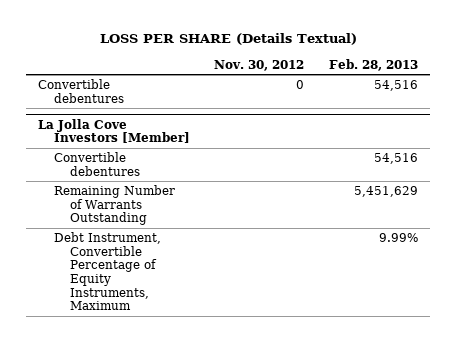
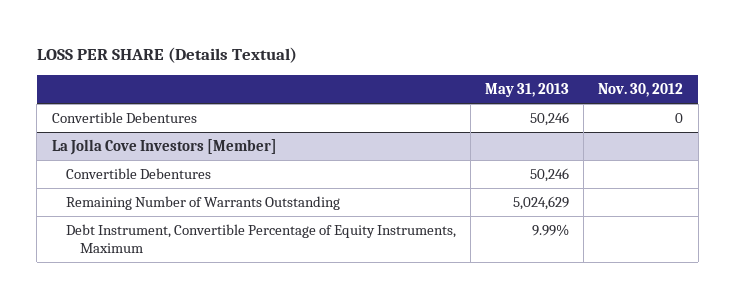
[328,58,418,71] Feb. 28, 2013 -> none
none -> [485,83,570,98] May 31, 2013
[37,78,124,103] Convertible debentures -> [51,112,197,124] Convertible Debentures
[53,151,141,176] Convertible debentures -> [65,168,211,180] Convertible Debentures

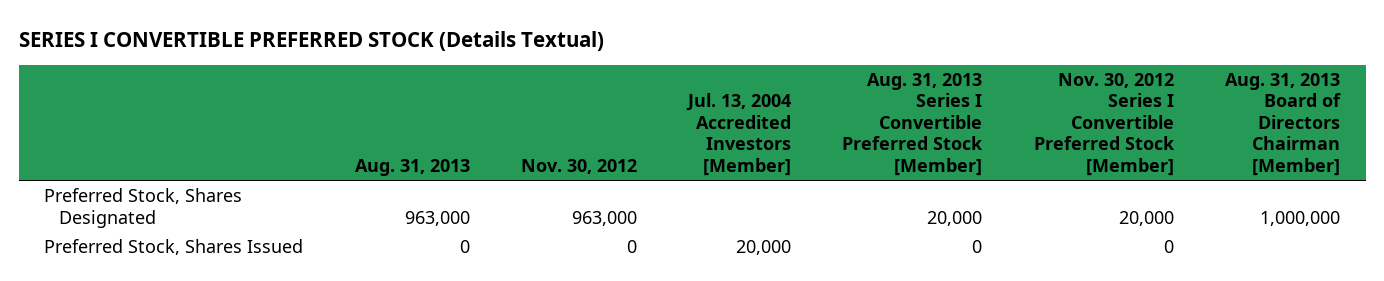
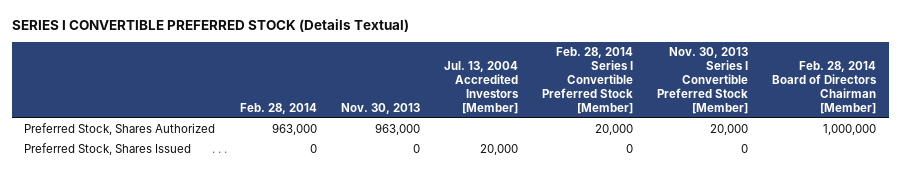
[354,158,470,176] Aug. 31, 2013 -> none
[520,158,637,174] Nov. 30, 2012 -> none
[842,73,984,176] Aug. 31, 2013 Series I Convertible Preferred Stock [Member] -> none
[1033,73,1175,176] Nov. 30, 2012 Series I Convertible Preferred Stock [Member] -> none
[1224,73,1341,176] Aug. 31, 2013 Board of Directors Chairman [Member] -> none
none -> [239,102,317,114] Feb. 28, 2014
none -> [340,102,420,114] Nov. 30, 2013
none -> [542,47,634,114] Feb. 28, 2014 Series I Convertible Preferred Stock [Member]
none -> [657,47,749,114] Nov. 30, 2013 Series I Convertible Preferred Stock [Member]
none -> [772,61,878,114] Feb. 28, 2014 Board of Directors Chairman [Member]
[44,188,243,228] Preferred Stock, Shares Designated -> [24,123,216,136] Preferred Stock, Shares Authorized

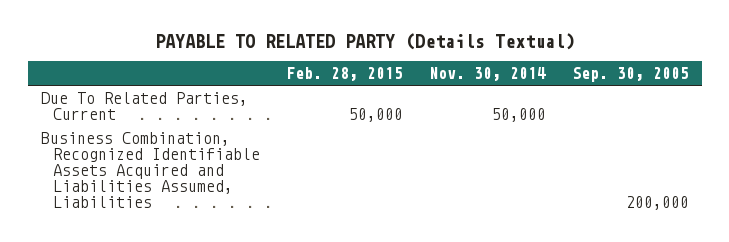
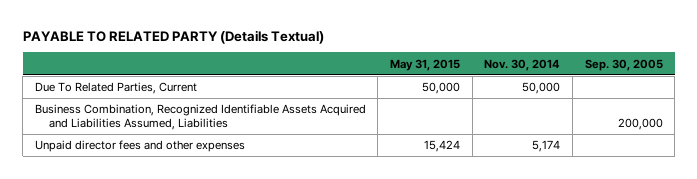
[285,67,403,82] Feb. 28, 2015 -> none
none -> [390,58,461,71] May 31, 2015
none -> [34,140,245,153] Unpaid director fees and other expenses

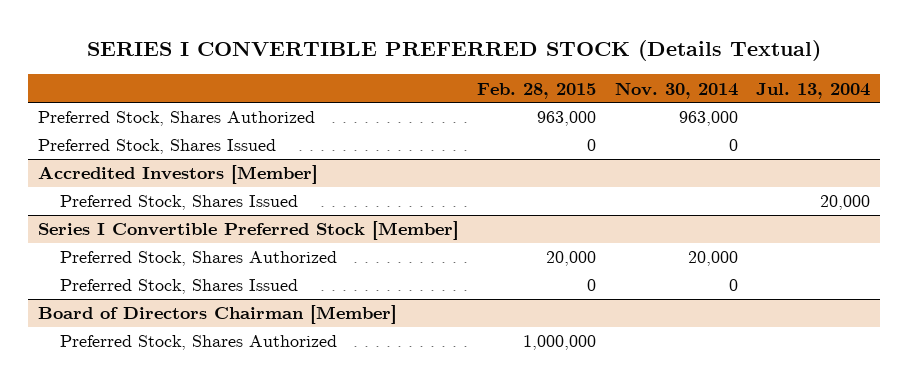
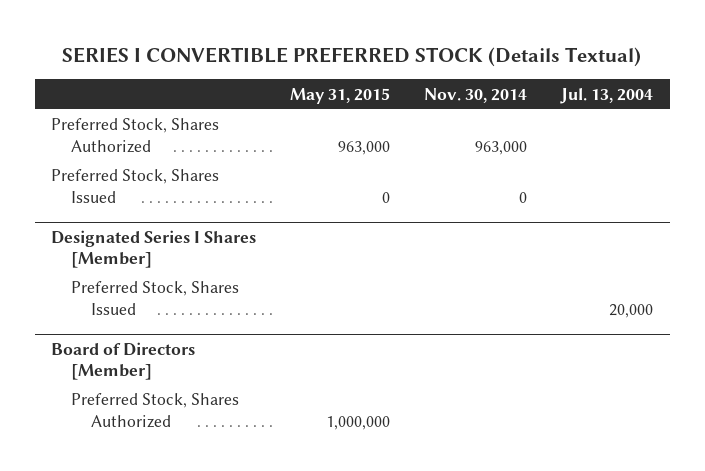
[477,82,597,99] Feb. 28, 2015 -> none
none -> [290,87,391,104] May 31, 2015
[37,165,318,185] Accredited Investors [Member] -> [51,230,257,269] Designated Series I Shares [Member]
[37,221,459,241] Series I Convertible Preferred Stock [Member] -> none
[59,251,337,267] Preferred Stock, Shares Authorized -> none
[59,279,298,295] Preferred Stock, Shares Issued -> none
[37,305,397,325] Board of Directors Chairman [Member] -> [51,342,196,381] Board of Directors [Member]

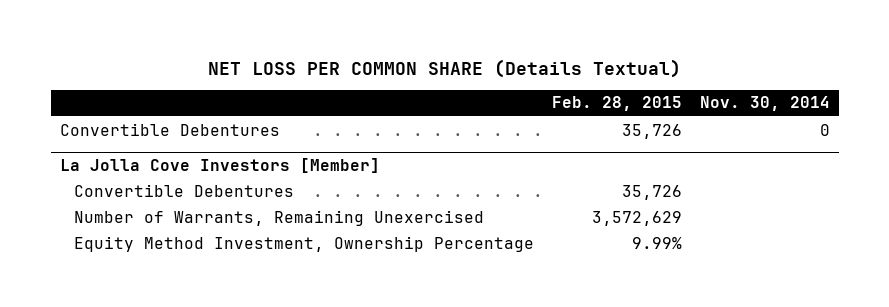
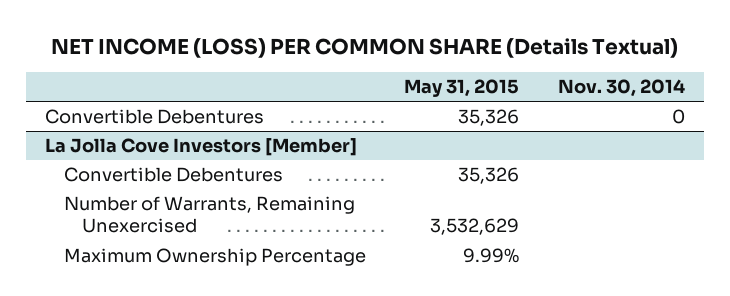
[207,58,681,78] NET LOSS PER COMMON SHARE (Details Textual) -> [50,38,678,59] NET INCOME (LOSS) PER COMMON SHARE (Details Textual)
[551,96,682,112] Feb. 28, 2015 -> none
none -> [404,79,520,98] May 31, 2015
[73,235,534,252] Equity Method Investment, Ownership Percentage -> [63,248,366,267] Maximum Ownership Percentage

